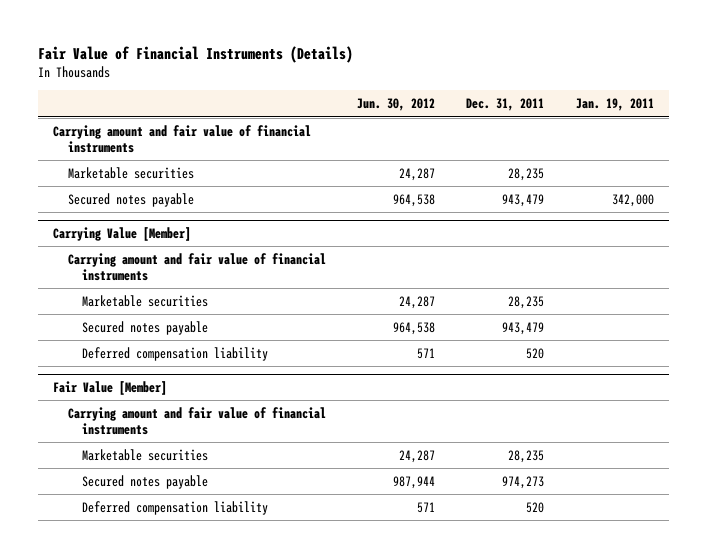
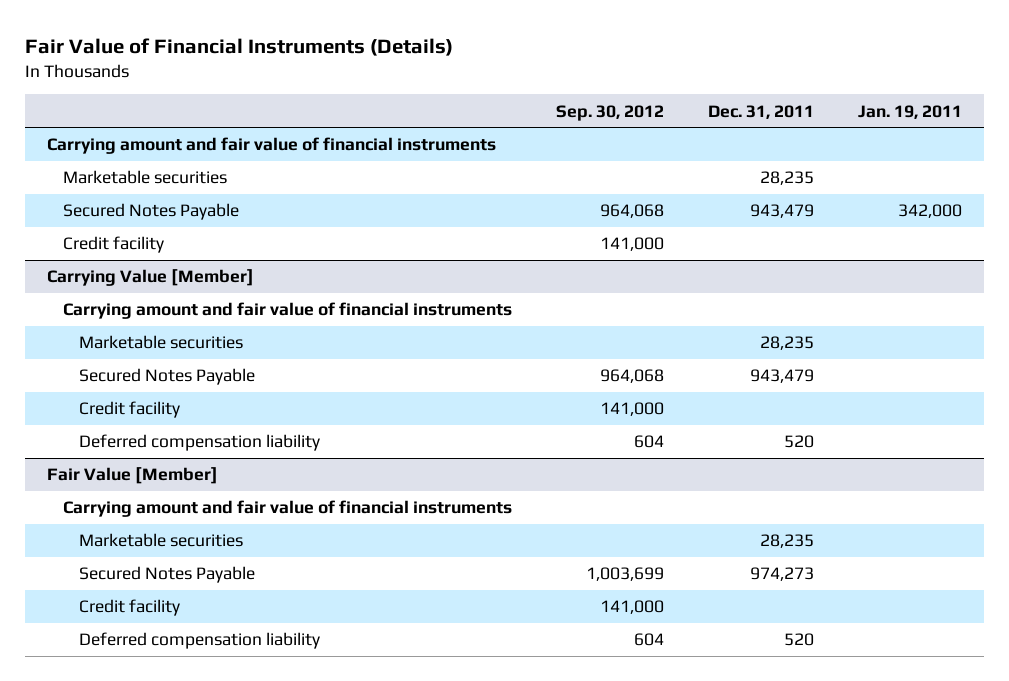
[356,98,435,112] Jun. 30, 2012 -> none
none -> [556,104,665,121] Sep. 30, 2012
[67,192,194,207] Secured notes payable -> [63,203,240,221] Secured Notes Payable
none -> [63,236,165,254] Credit facility
[81,320,208,335] Secured notes payable -> [79,368,256,386] Secured Notes Payable
none -> [79,401,181,419] Credit facility
[81,474,208,489] Secured notes payable -> [79,566,256,584] Secured Notes Payable
none -> [79,599,181,617] Credit facility

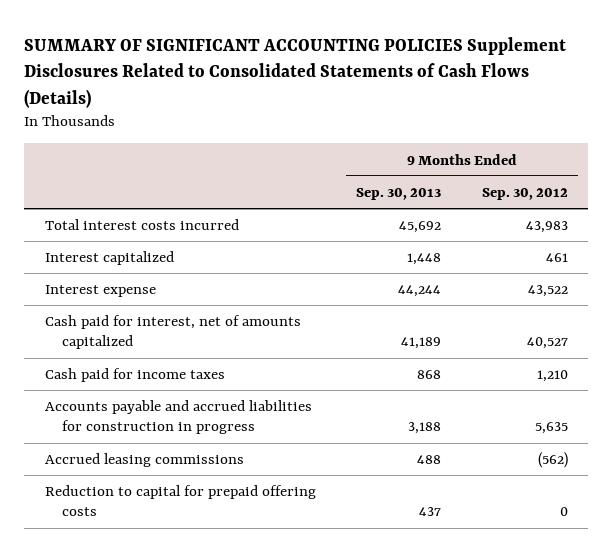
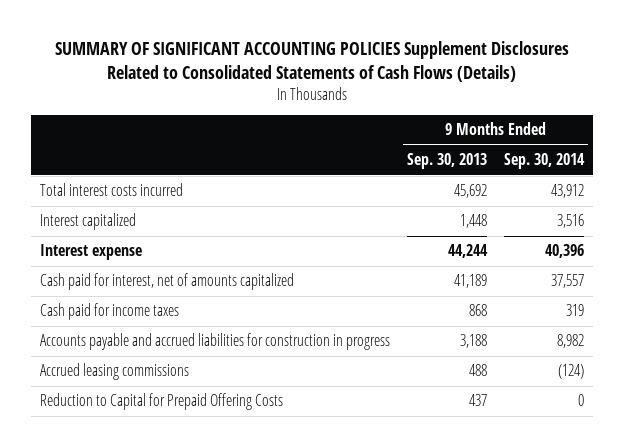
[481,188,568,201] Sep. 30, 2012 -> none
none -> [504,153,586,170] Sep. 30, 2014
[44,485,316,517] Reduction to capital for prepaid offering costs -> [39,393,283,411] Reduction to Capital for Prepaid Offering Costs

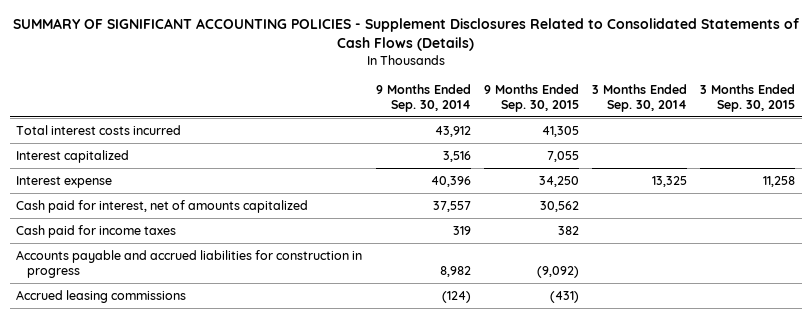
[54,41,569,82] SUMMARY OF SIGNIFICANT ACCOUNTING POLICIES Supplement Disclosures Related to Consolidated Statements of Cash Flows (Details) -> [12,18,800,52] SUMMARY OF SIGNIFICANT ACCOUNTING POLICIES - Supplement Disclosures Related to Consolidated Statements of Cash Flows (Details)
[406,153,487,170] Sep. 30, 2013 -> none
none -> [483,83,579,112] 9 Months Ended Sep. 30, 2015
none -> [591,83,687,112] 3 Months Ended Sep. 30, 2014
none -> [700,83,796,112] 3 Months Ended Sep. 30, 2015
[39,393,283,411] Reduction to Capital for Prepaid Offering Costs -> none

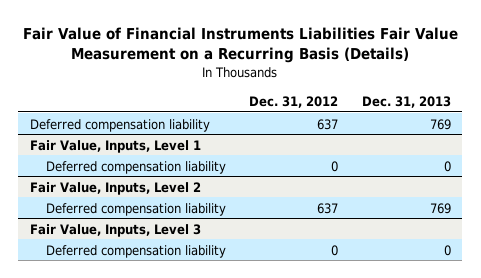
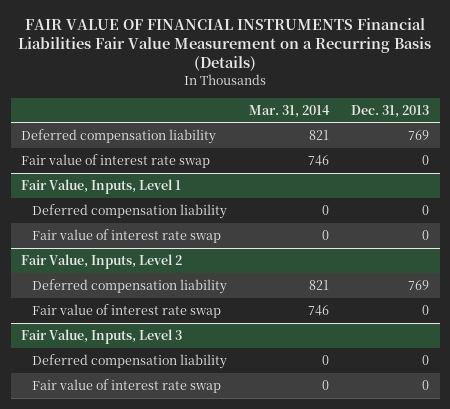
[23,26,459,64] Fair Value of Financial Instruments Liabilities Fair Value Measurement on a Recurring Basis (Details) -> [18,17,432,72] FAIR VALUE OF FINANCIAL INSTRUMENTS Financial Liabilities Fair Value Measurement on a Recurring Basis (Details)
[249,95,339,108] Dec. 31, 2012 -> none
none -> [248,104,330,118] Mar. 31, 2014
none -> [21,153,211,168] Fair value of interest rate swap
none -> [32,228,222,243] Fair value of interest rate swap
none -> [32,303,222,318] Fair value of interest rate swap
none -> [32,378,222,393] Fair value of interest rate swap

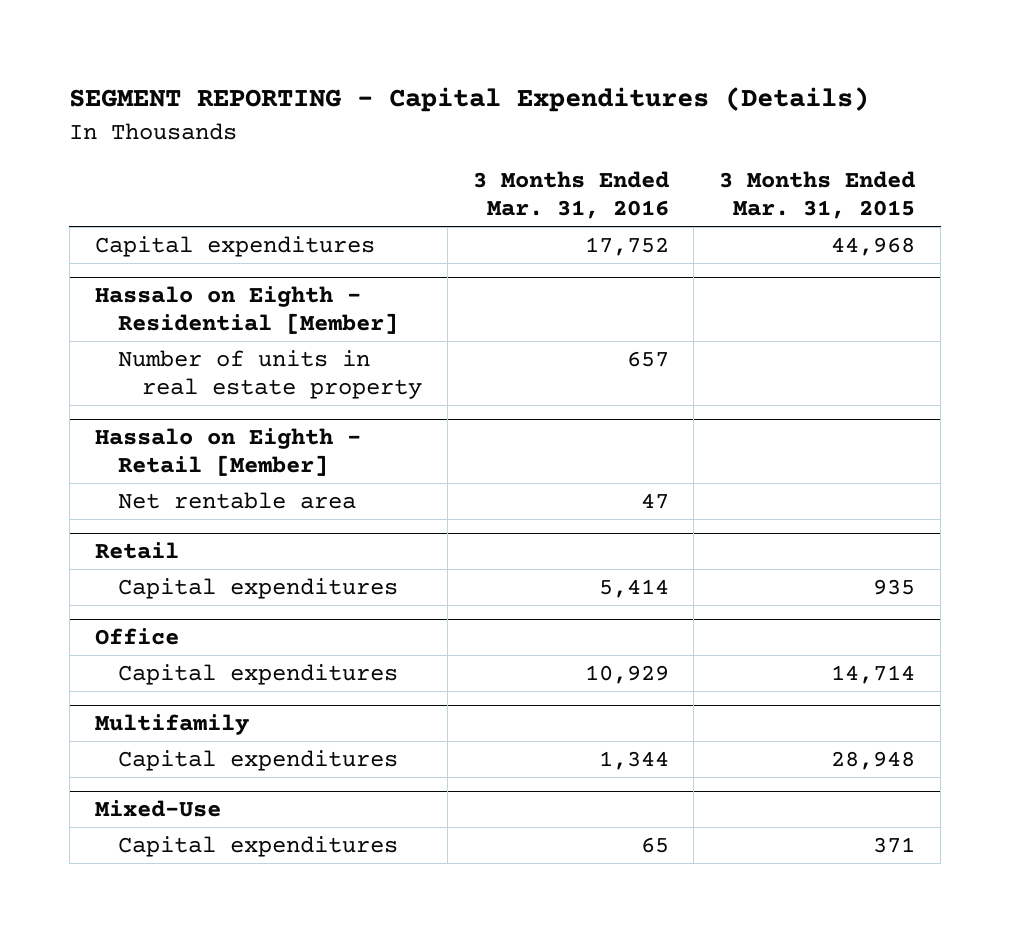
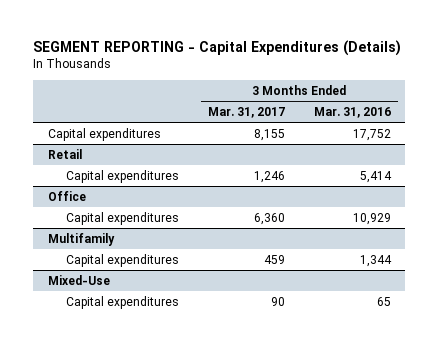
[719,171,916,220] 3 Months Ended Mar. 31, 2015 -> none
none -> [207,107,285,119] Mar. 31, 2017
[94,285,399,335] Hassalo on Eighth - Residential [Member] -> none
[118,349,422,400] Number of units in real estate property -> none
[94,427,361,477] Hassalo on Eighth - Retail [Member] -> none
[118,491,357,509] Net rentable area -> none

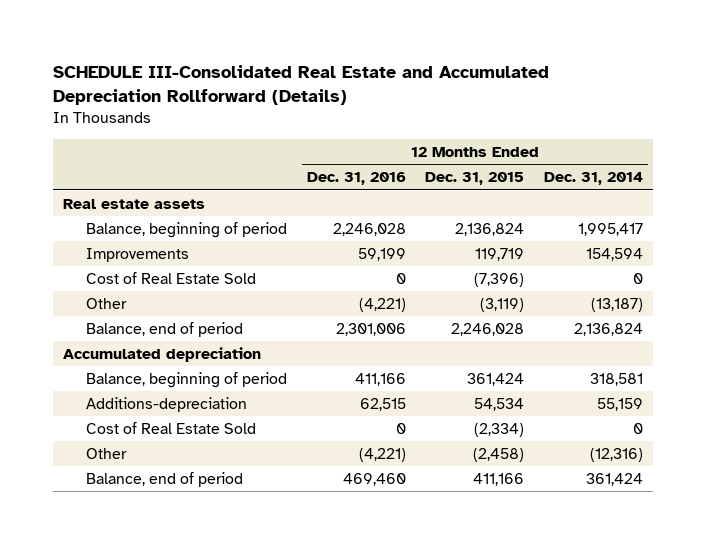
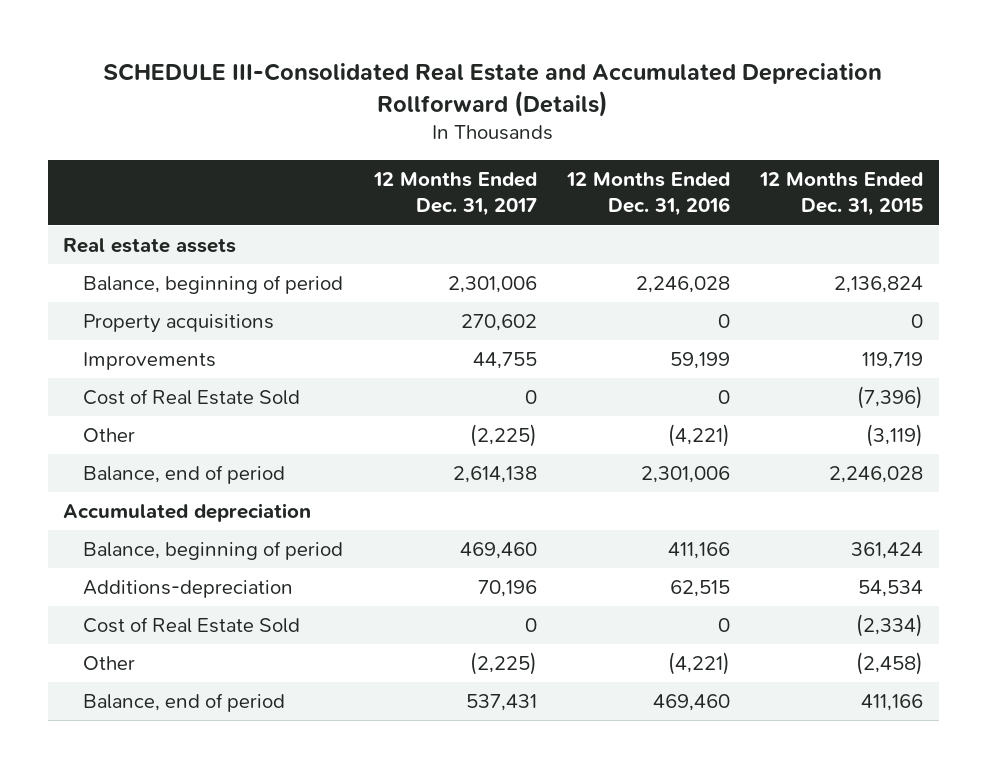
[544,172,644,186] Dec. 31, 2014 -> none
none -> [372,171,537,217] 12 Months Ended Dec. 31, 2017
none -> [83,314,275,334] Property acquisitions

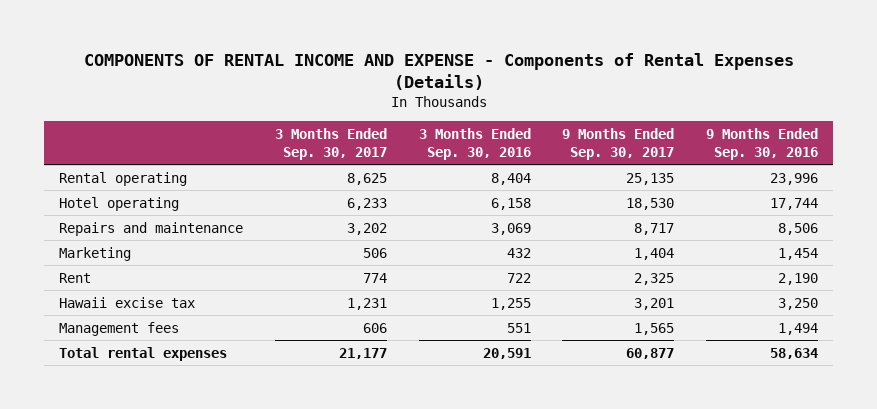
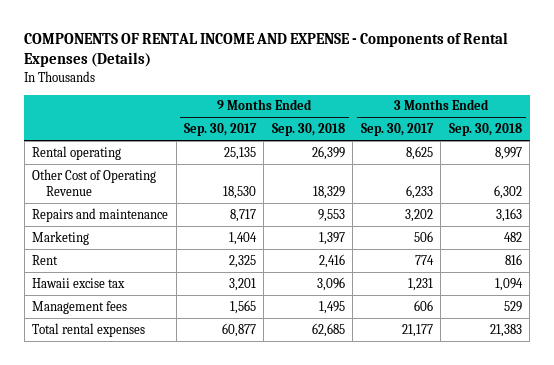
[418,128,531,160] 3 Months Ended Sep. 30, 2016 -> none
[705,128,818,160] 9 Months Ended Sep. 30, 2016 -> none
none -> [271,123,345,137] Sep. 30, 2018
none -> [448,123,522,137] Sep. 30, 2018
[59,196,180,211] Hotel operating -> [32,168,157,196] Other Cost of Operating Revenue

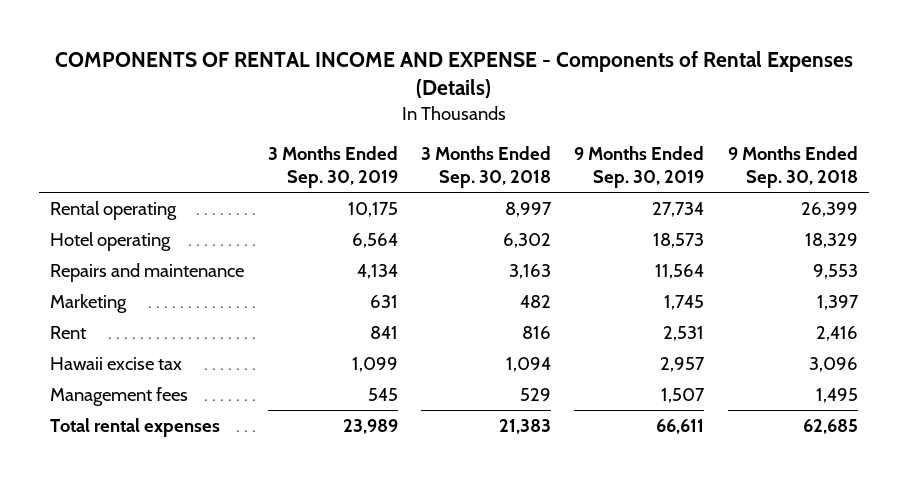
[183,123,257,137] Sep. 30, 2017 -> none
[360,123,434,137] Sep. 30, 2017 -> none
none -> [267,146,398,189] 3 Months Ended Sep. 30, 2019
none -> [574,146,705,189] 9 Months Ended Sep. 30, 2019
[32,168,157,196] Other Cost of Operating Revenue -> [50,232,172,252] Hotel operating

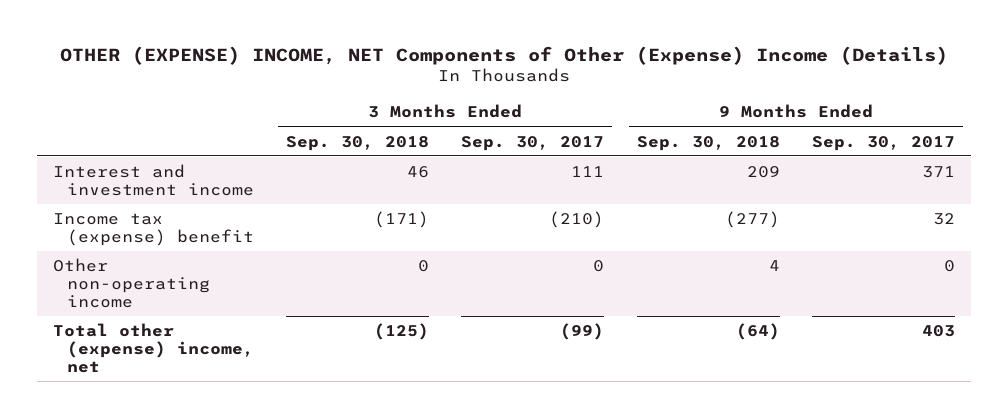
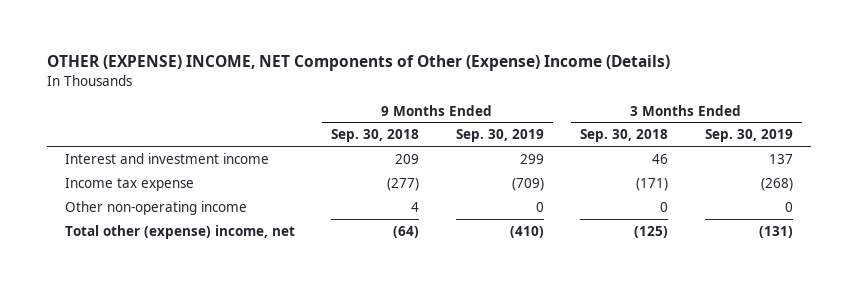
[461,135,605,151] Sep. 30, 2017 -> none
[811,135,955,151] Sep. 30, 2017 -> none
none -> [455,129,544,143] Sep. 30, 2019
none -> [704,129,793,143] Sep. 30, 2019
[52,213,255,246] Income tax (expense) benefit -> [64,177,194,191] Income tax expense

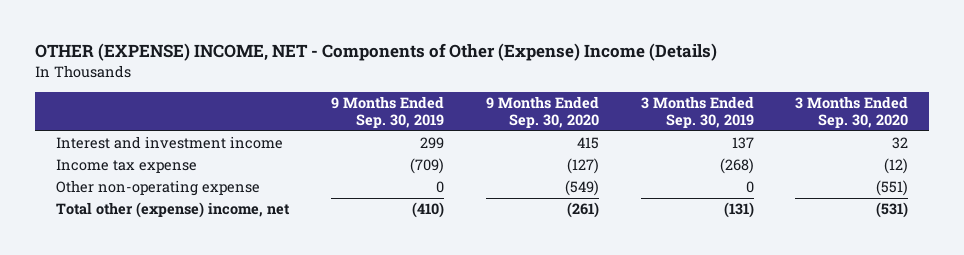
[46,55,670,72] OTHER (EXPENSE) INCOME, NET Components of Other (Expense) Income (Details) -> [34,43,717,62] OTHER (EXPENSE) INCOME, NET - Components of Other (Expense) Income (Details)
[331,129,420,143] Sep. 30, 2018 -> none
[580,129,669,143] Sep. 30, 2018 -> none
none -> [485,95,599,129] 9 Months Ended Sep. 30, 2020
none -> [795,95,909,129] 3 Months Ended Sep. 30, 2020
[64,200,247,215] Other non-operating income -> [55,180,260,197] Other non-operating expense

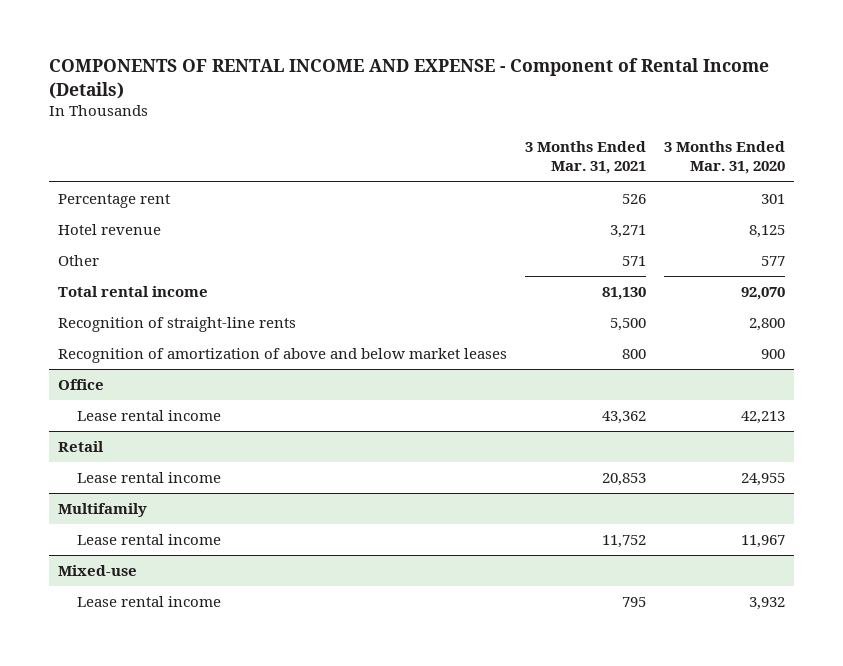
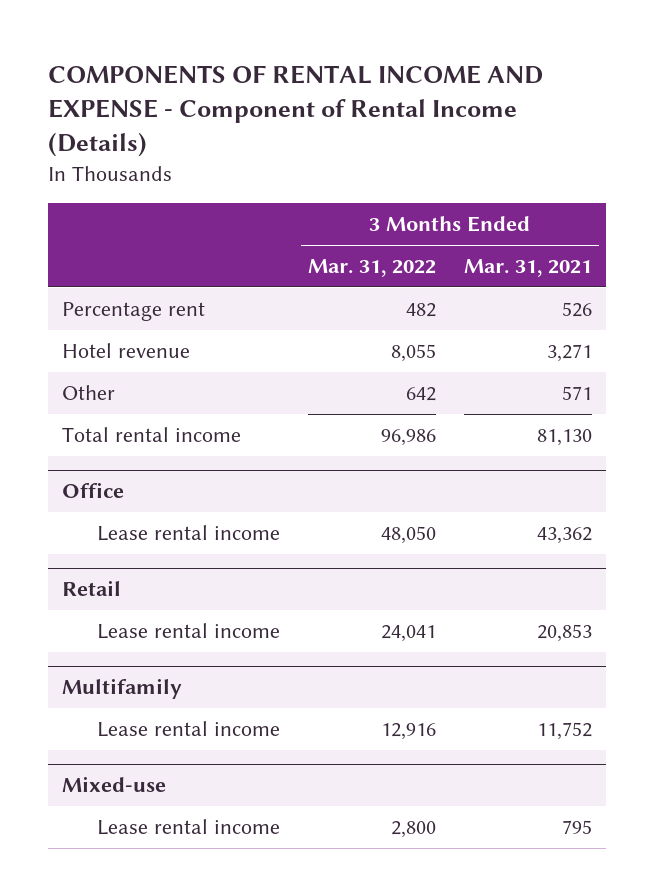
[663,140,785,175] 3 Months Ended Mar. 31, 2020 -> none
none -> [308,259,437,278] Mar. 31, 2022
[57,316,296,332] Recognition of straight-line rents -> none
[57,347,507,363] Recognition of amortization of above and below market leases -> none

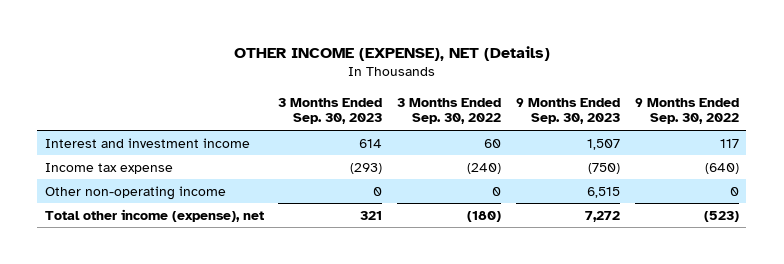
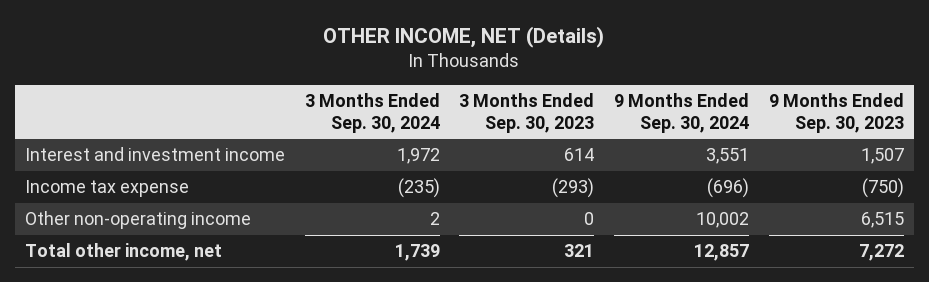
[233,46,550,62] OTHER INCOME (EXPENSE), NET (Details) -> [323,25,605,48] OTHER INCOME, NET (Details)
[397,97,502,125] 3 Months Ended Sep. 30, 2022 -> none
[634,97,739,125] 9 Months Ended Sep. 30, 2022 -> none
none -> [304,93,440,133] 3 Months Ended Sep. 30, 2024
none -> [614,93,750,133] 9 Months Ended Sep. 30, 2024
[44,208,264,222] Total other income (expense), net -> [24,243,222,262] Total other income, net

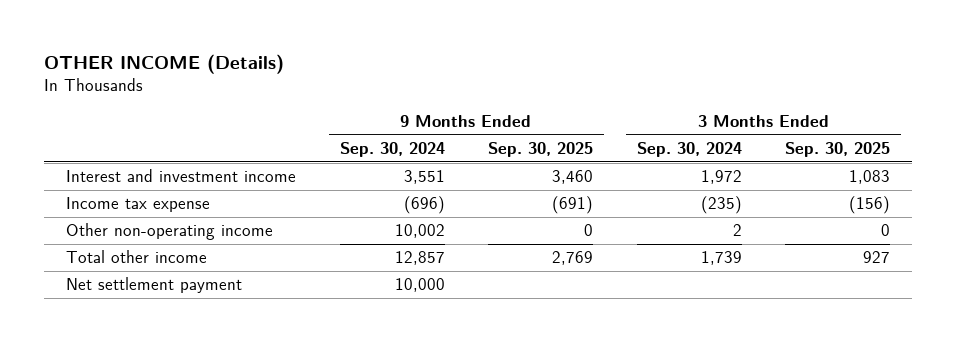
[323,25,605,48] OTHER INCOME, NET (Details) -> [44,54,285,75] OTHER INCOME (Details)
[459,93,595,133] 3 Months Ended Sep. 30, 2023 -> none
[768,93,904,133] 9 Months Ended Sep. 30, 2023 -> none
none -> [488,141,594,157] Sep. 30, 2025
none -> [785,141,891,157] Sep. 30, 2025
[24,243,222,262] Total other income, net -> [65,250,207,264] Total other income
none -> [65,277,242,294] Net settlement payment

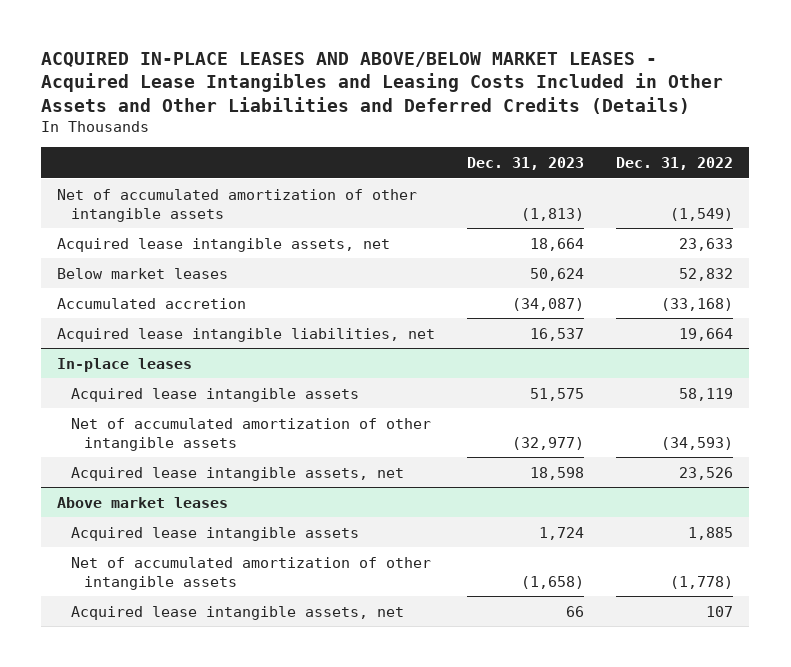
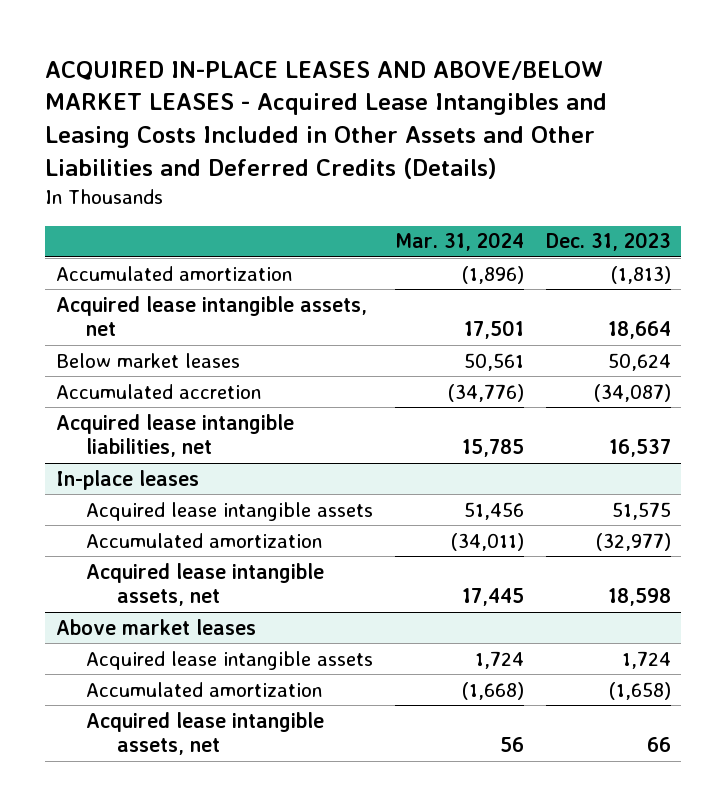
[616,157,734,171] Dec. 31, 2022 -> none
none -> [395,232,525,252] Mar. 31, 2024
[57,188,418,222] Net of accumulated amortization of other intangible assets -> [55,265,292,281] Accumulated amortization
[70,417,431,451] Net of accumulated amortization of other intangible assets -> [86,532,323,548] Accumulated amortization
[70,556,431,590] Net of accumulated amortization of other intangible assets -> [86,681,323,697] Accumulated amortization

